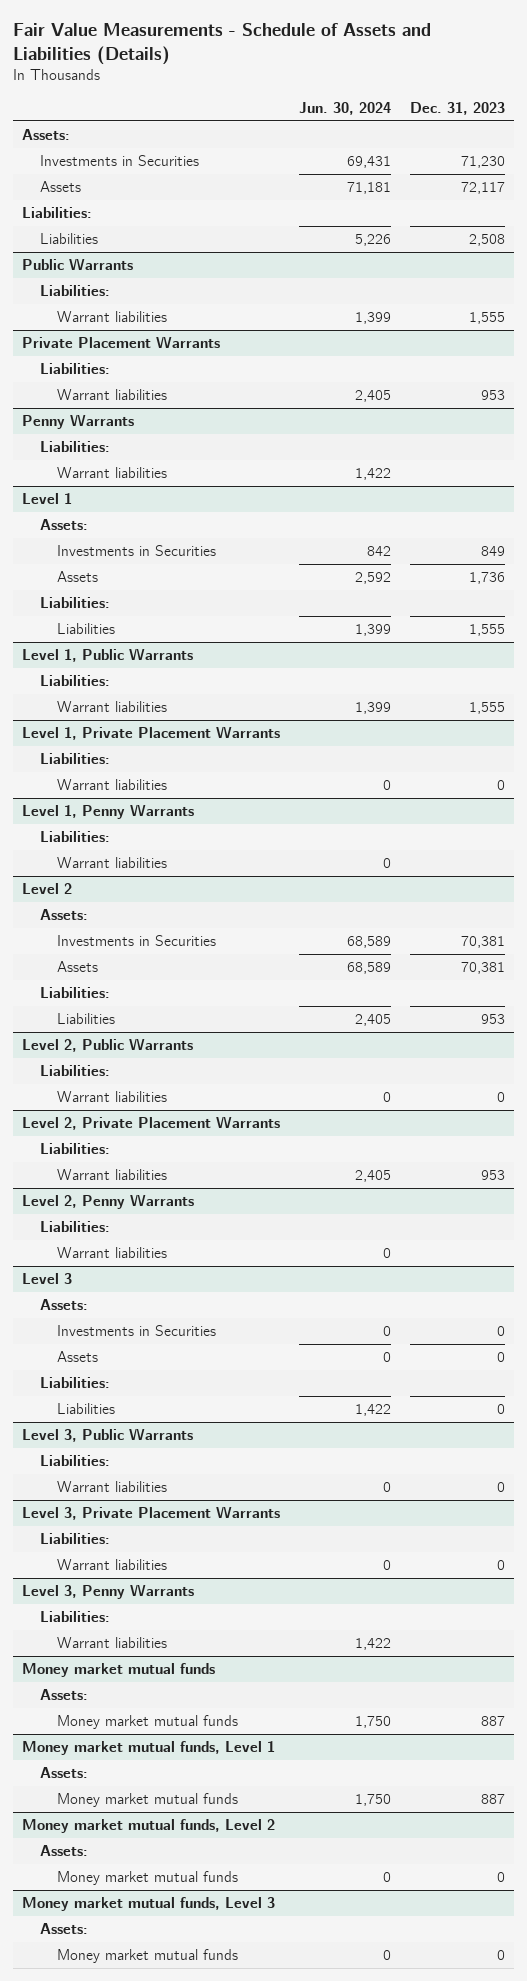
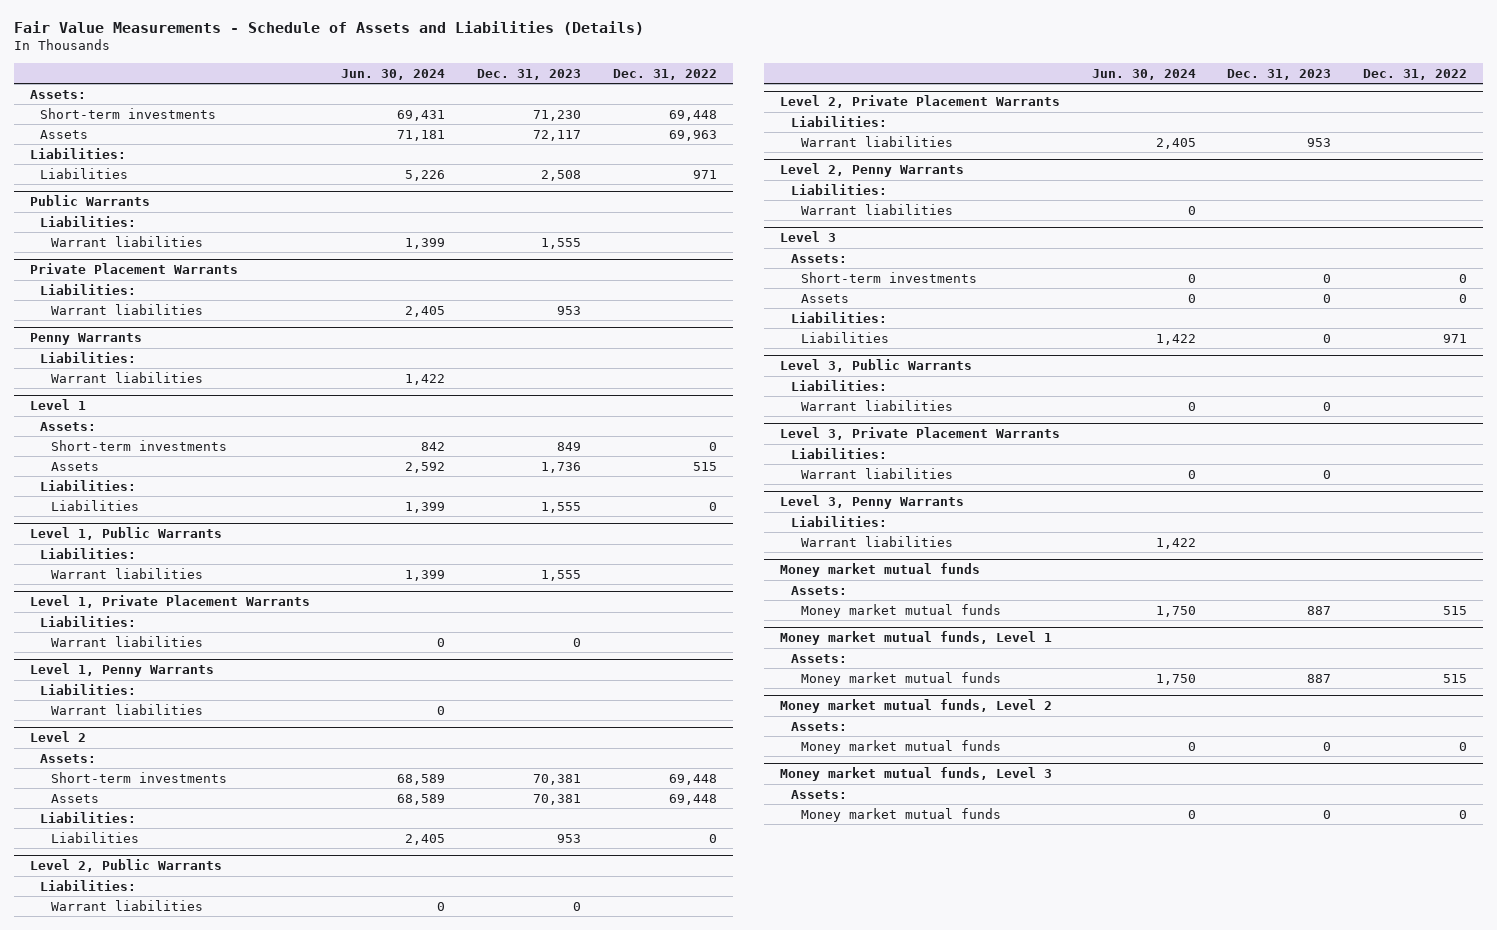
none -> [612,68,717,80] Dec. 31, 2022
[39,155,199,167] Investments in Securities -> [40,107,217,119] Short-term investments
[57,545,217,557] Investments in Securities -> [50,439,227,451] Short-term investments
[57,935,217,947] Investments in Securities -> [50,771,227,783] Short-term investments
[57,1325,217,1337] Investments in Securities -> [801,271,978,283] Short-term investments

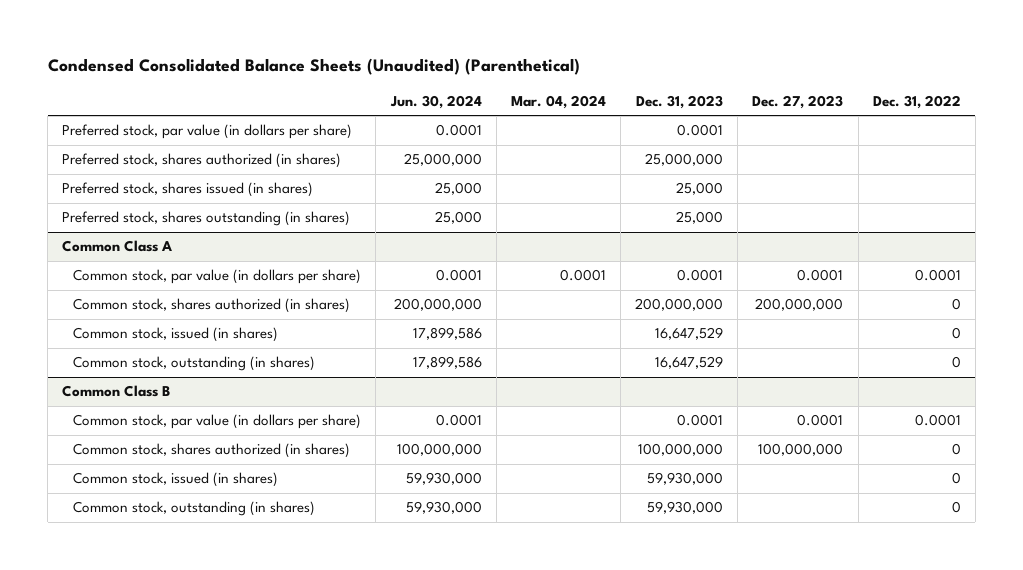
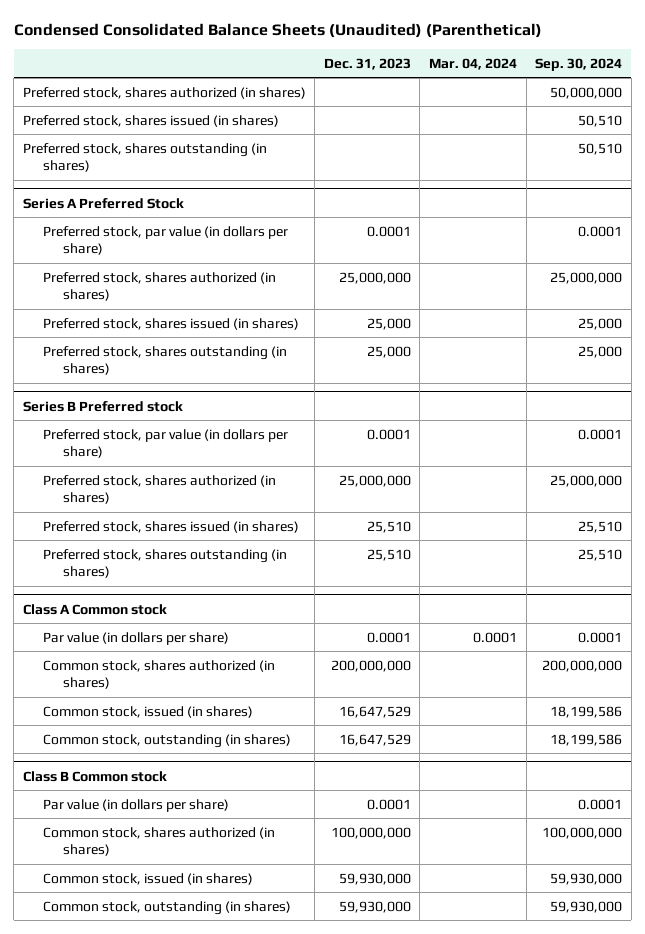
[389,94,482,109] Jun. 30, 2024 -> none
[752,94,844,109] Dec. 27, 2023 -> none
[872,94,961,109] Dec. 31, 2022 -> none
none -> [535,57,623,71] Sep. 30, 2024
none -> [22,86,306,99] Preferred stock, shares authorized (in shares)
none -> [22,114,279,127] Preferred stock, shares issued (in shares)
none -> [22,142,267,173] Preferred stock, shares outstanding (in shares)
none -> [22,197,184,209] Series A Preferred Stock
none -> [22,400,183,412] Series B Preferred stock
none -> [42,428,288,459] Preferred stock, par value (in dollars per share)
none -> [42,474,276,505] Preferred stock, shares authorized (in shares)
none -> [42,520,299,533] Preferred stock, shares issued (in shares)
none -> [42,548,287,579] Preferred stock, shares outstanding (in shares)
[62,240,173,253] Common Class A -> [22,603,167,615] Class A Common stock
[73,269,362,285] Common stock, par value (in dollars per share) -> [42,631,229,645] Par value (in dollars per share)
[62,385,171,398] Common Class B -> [22,770,167,782] Class B Common stock
[73,414,362,430] Common stock, par value (in dollars per share) -> [42,798,229,812] Par value (in dollars per share)

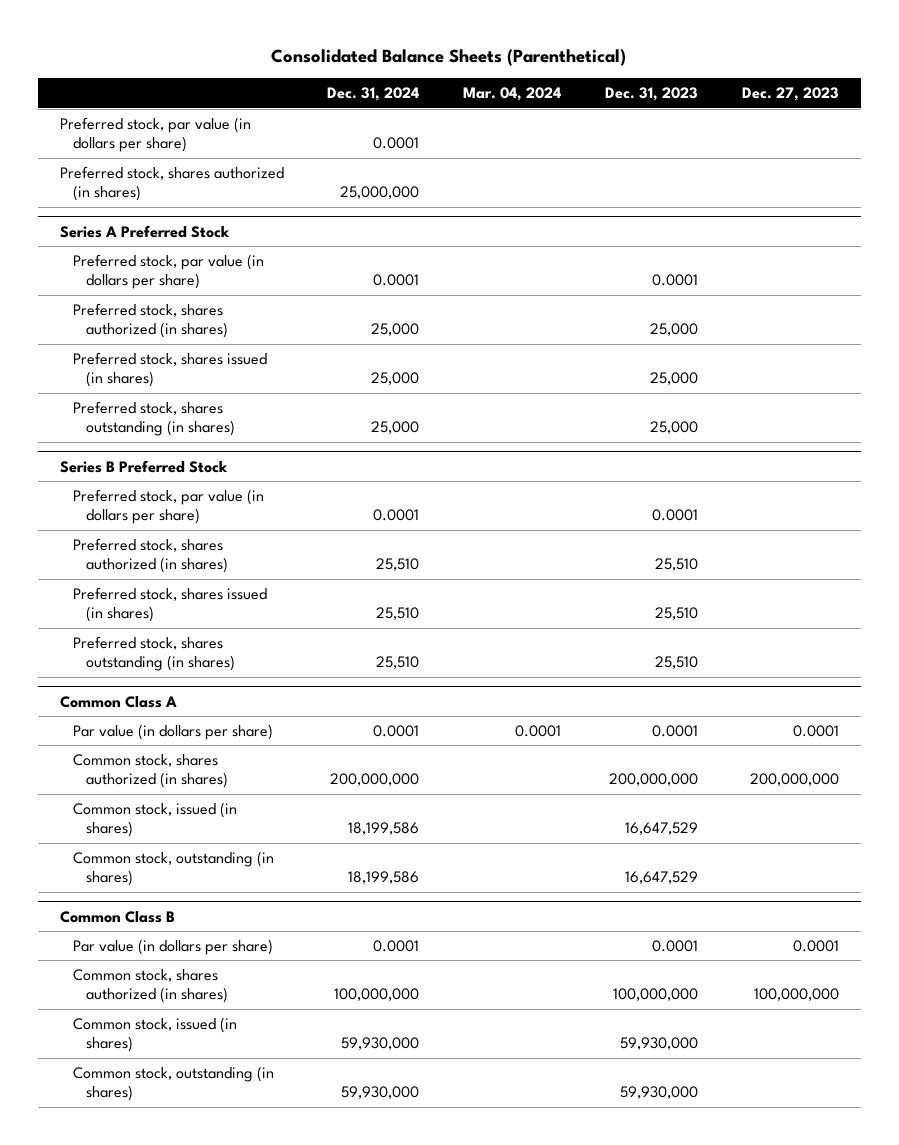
[13,23,542,39] Condensed Consolidated Balance Sheets (Unaudited) (Parenthetical) -> [271,49,627,67] Consolidated Balance Sheets (Parenthetical)
[535,57,623,71] Sep. 30, 2024 -> none
none -> [327,87,420,102] Dec. 31, 2024
none -> [741,87,839,102] Dec. 27, 2023
none -> [59,116,251,153] Preferred stock, par value (in dollars per share)
[22,114,279,127] Preferred stock, shares issued (in shares) -> none
[22,142,267,173] Preferred stock, shares outstanding (in shares) -> none
[338,271,411,284] 25,000,000 -> [650,323,699,337] 25,000
[22,400,183,412] Series B Preferred stock -> [59,459,228,473] Series B Preferred Stock
[338,474,411,487] 25,000,000 -> [655,558,699,572] 25,510
[22,603,167,615] Class A Common stock -> [59,695,177,708] Common Class A
[22,770,167,782] Class B Common stock -> [59,910,175,923] Common Class B

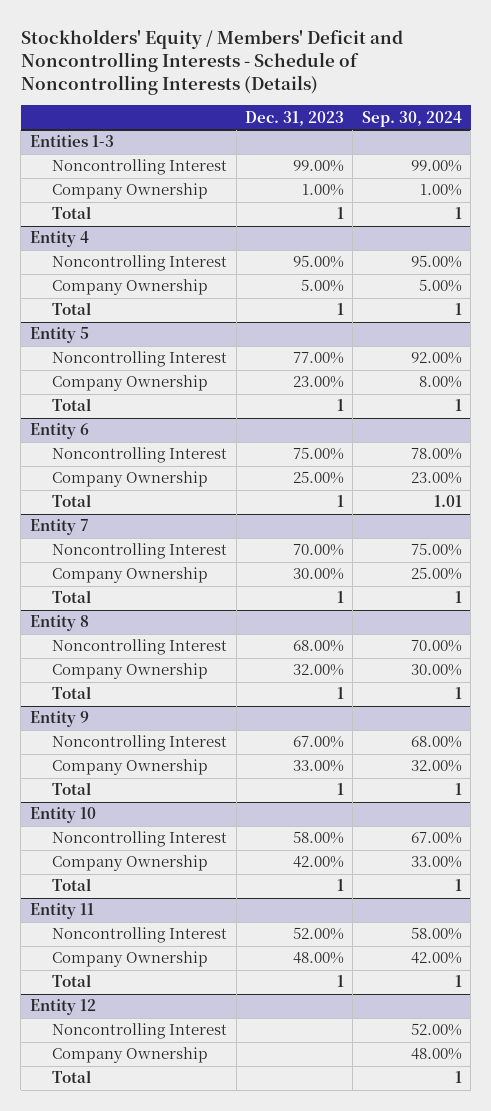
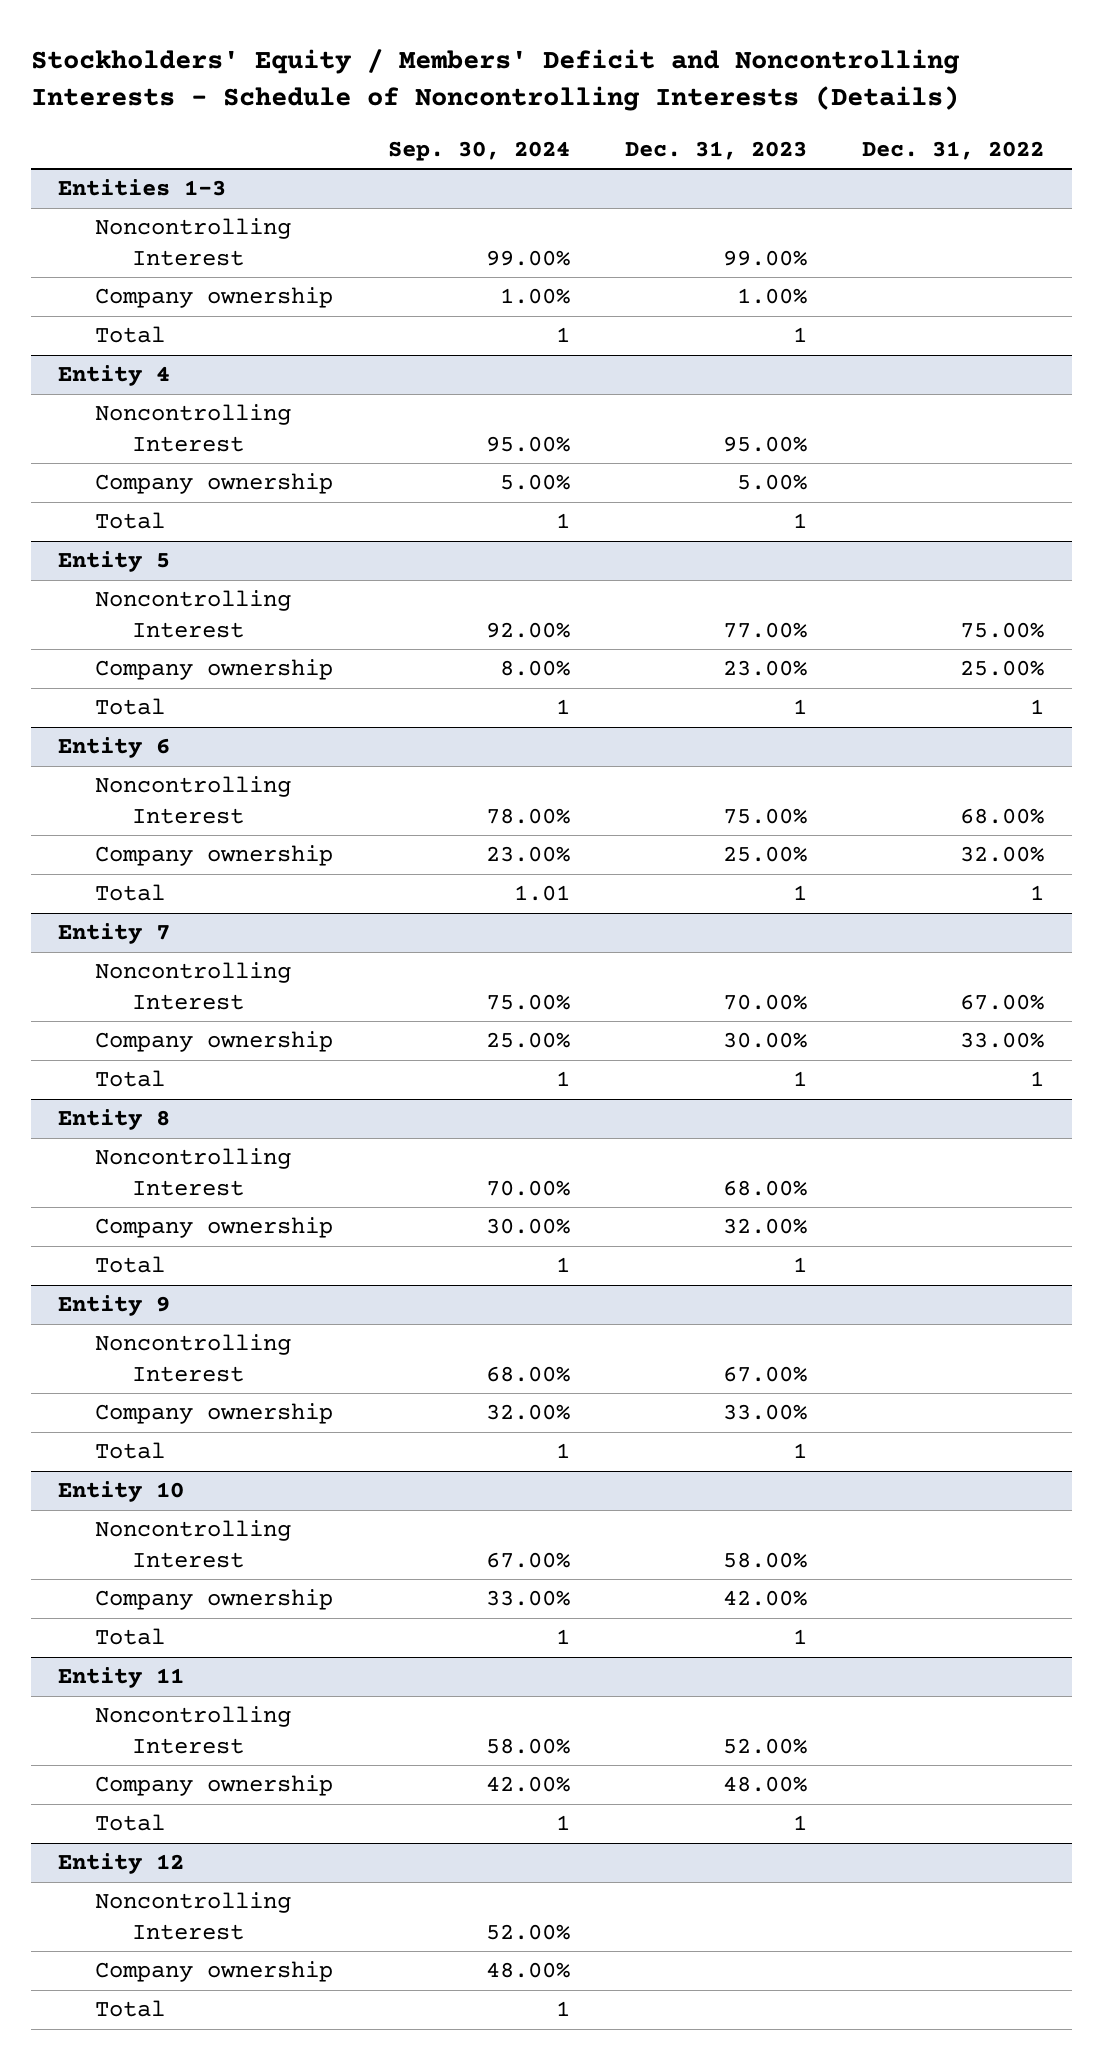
none -> [862,140,1045,160] Dec. 31, 2022
[52,183,209,200] Company Ownership -> [95,287,334,309] Company ownership
[52,279,209,296] Company Ownership -> [95,473,334,495] Company ownership
[52,375,209,392] Company Ownership -> [95,659,334,681] Company ownership
[52,471,209,488] Company Ownership -> [95,845,334,867] Company ownership
[52,567,209,584] Company Ownership -> [95,1031,334,1053] Company ownership
[52,663,209,680] Company Ownership -> [95,1217,334,1239] Company ownership
[52,759,209,776] Company Ownership -> [95,1403,334,1425] Company ownership
[52,855,209,872] Company Ownership -> [95,1589,334,1611] Company ownership
[52,951,209,968] Company Ownership -> [95,1775,334,1797] Company ownership
[52,1047,209,1064] Company Ownership -> [95,1961,334,1983] Company ownership

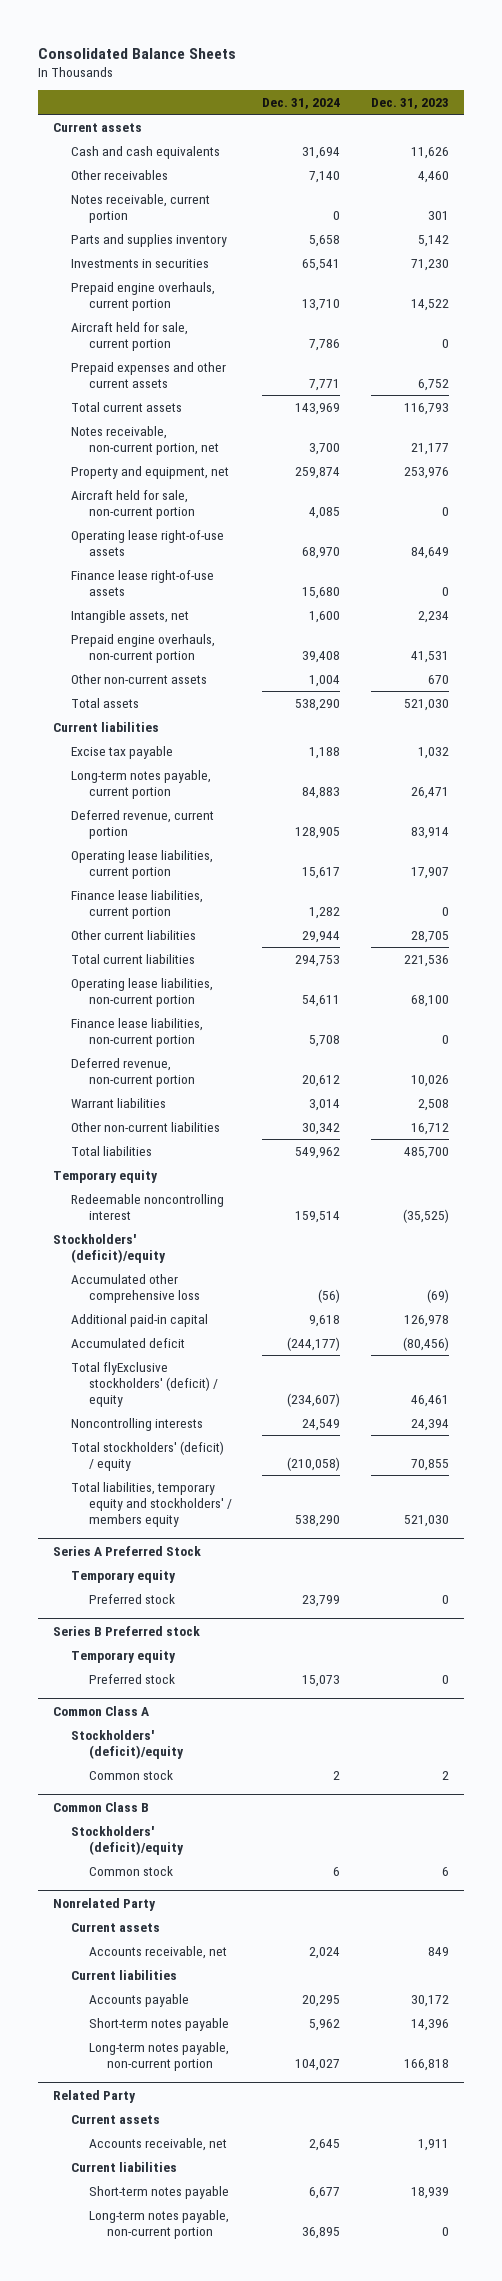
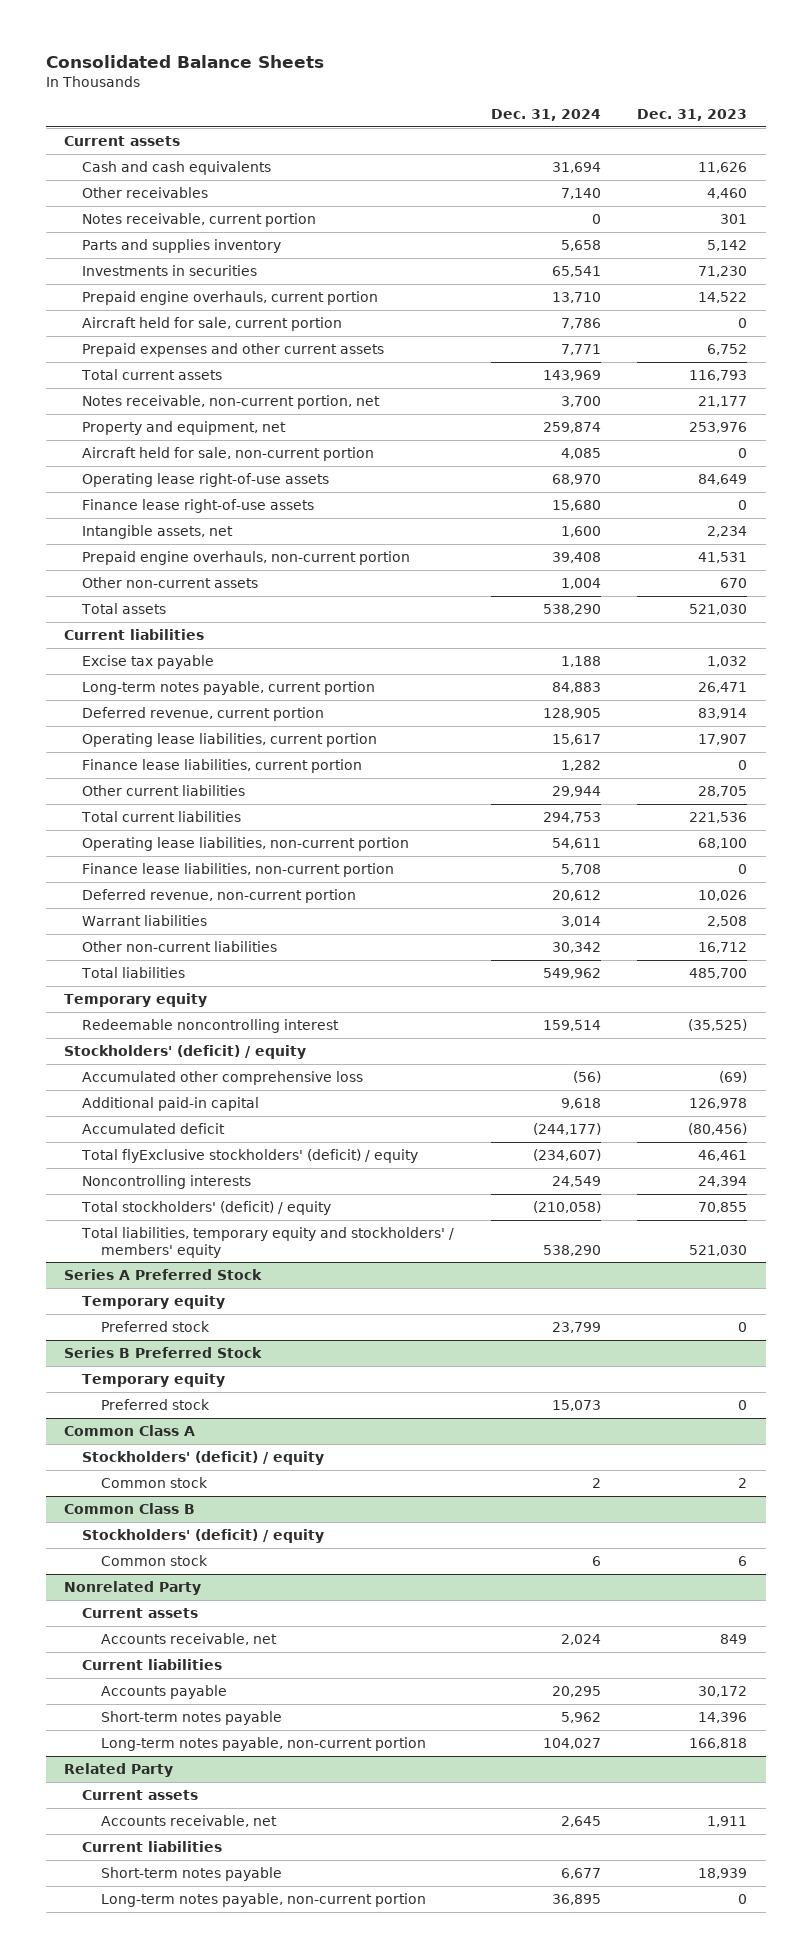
[52,1233,166,1263] Stockholders' (deficit)/equity -> [63,1045,306,1060] Stockholders' (deficit) / equity
[70,1481,233,1527] Total liabilities, temporary equity and stockholders' / members equity -> [81,1227,455,1258] Total liabilities, temporary equity and stockholders' / members' equity
[52,1625,200,1636] Series B Preferred stock -> [63,1347,262,1359] Series B Preferred Stock
[70,1729,185,1759] Stockholders' (deficit)/equity -> [82,1451,325,1466] Stockholders' (deficit) / equity
[70,1825,185,1855] Stockholders' (deficit)/equity -> [82,1529,325,1544] Stockholders' (deficit) / equity

